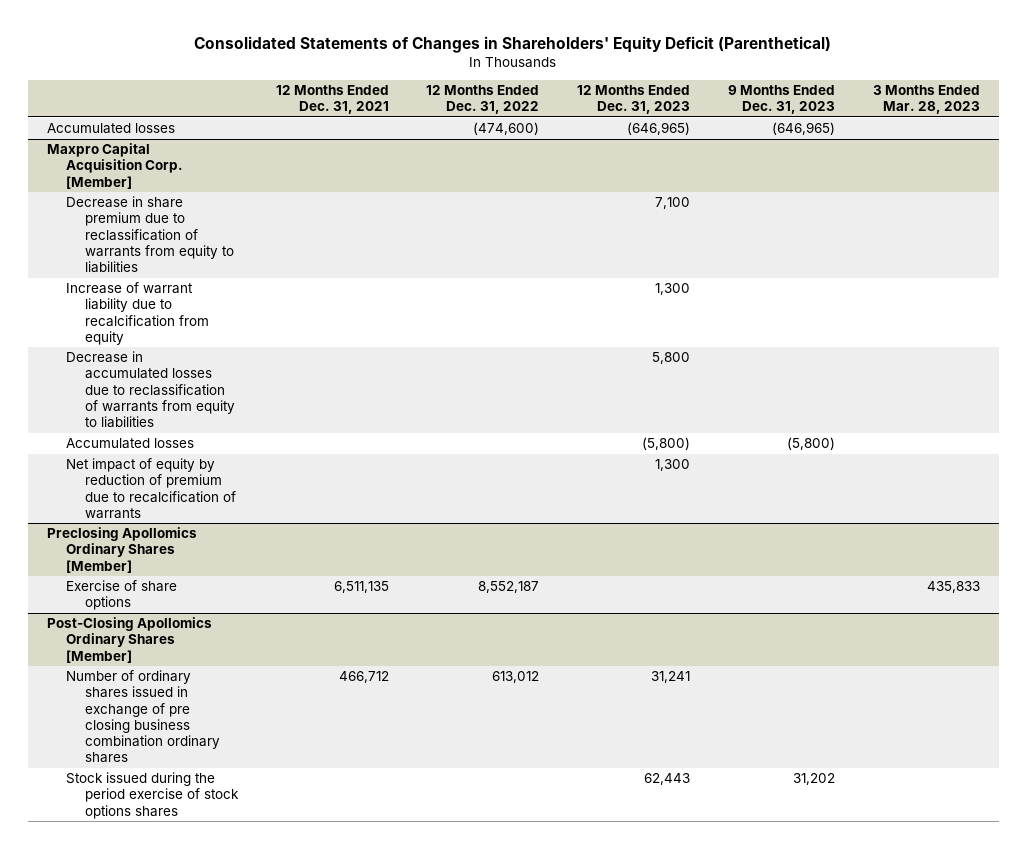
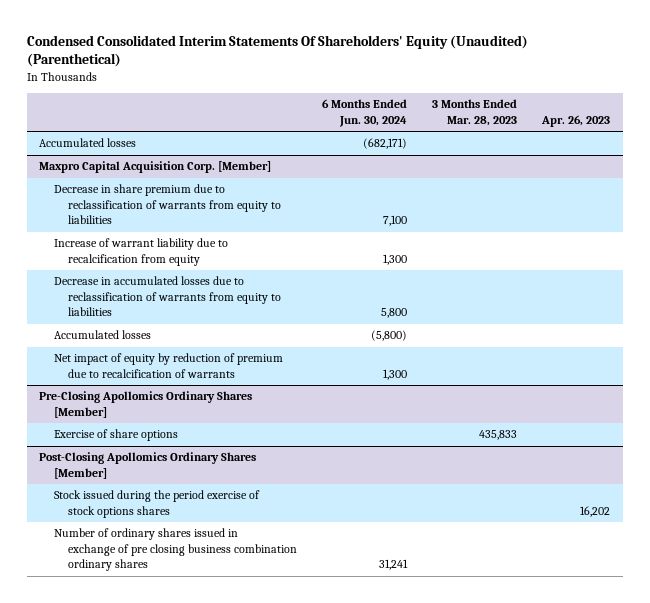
[194,35,832,53] Consolidated Statements of Changes in Shareholders' Equity Deficit (Parenthetical) -> [26,34,528,68] Condensed Consolidated Interim Statements Of Shareholders' Equity (Unaudited) (Parenthetical)
[275,85,389,115] 12 Months Ended Dec. 31, 2021 -> none
[426,85,540,115] 12 Months Ended Dec. 31, 2022 -> none
[577,85,691,115] 12 Months Ended Dec. 31, 2023 -> none
[728,85,836,115] 9 Months Ended Dec. 31, 2023 -> none
none -> [321,99,407,127] 6 Months Ended Jun. 30, 2024
none -> [541,114,611,127] Apr. 26, 2023
[46,527,197,573] Preclosing Apollomics Ordinary Shares [Member] -> [39,391,253,418] Pre-Closing Apollomics Ordinary Shares [Member]
[65,670,220,764] Number of ordinary shares issued in exchange of pre closing business combination ordinary shares -> [53,528,297,572] Number of ordinary shares issued in exchange of pre closing business combination ordinary shares

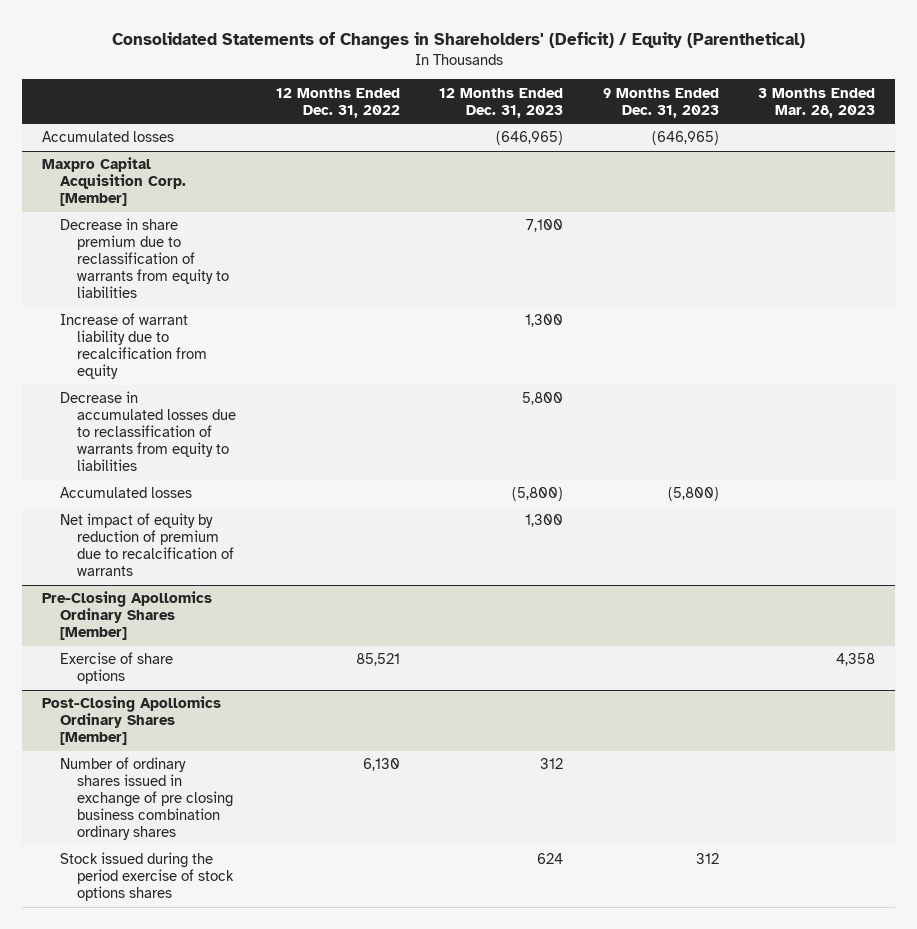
[26,34,528,68] Condensed Consolidated Interim Statements Of Shareholders' Equity (Unaudited) (Parenthetical) -> [111,31,805,49] Consolidated Statements of Changes in Shareholders' (Deficit) / Equity (Parenthetical)
[321,99,407,127] 6 Months Ended Jun. 30, 2024 -> none
[541,114,611,127] Apr. 26, 2023 -> none
none -> [275,87,400,118] 12 Months Ended Dec. 31, 2022
none -> [439,87,564,118] 12 Months Ended Dec. 31, 2023
none -> [602,87,719,118] 9 Months Ended Dec. 31, 2023
[479,430,518,441] 435,833 -> [836,653,876,667] 4,358
[53,490,260,518] Stock issued during the period exercise of stock options shares -> [59,852,235,902] Stock issued during the period exercise of stock options shares

